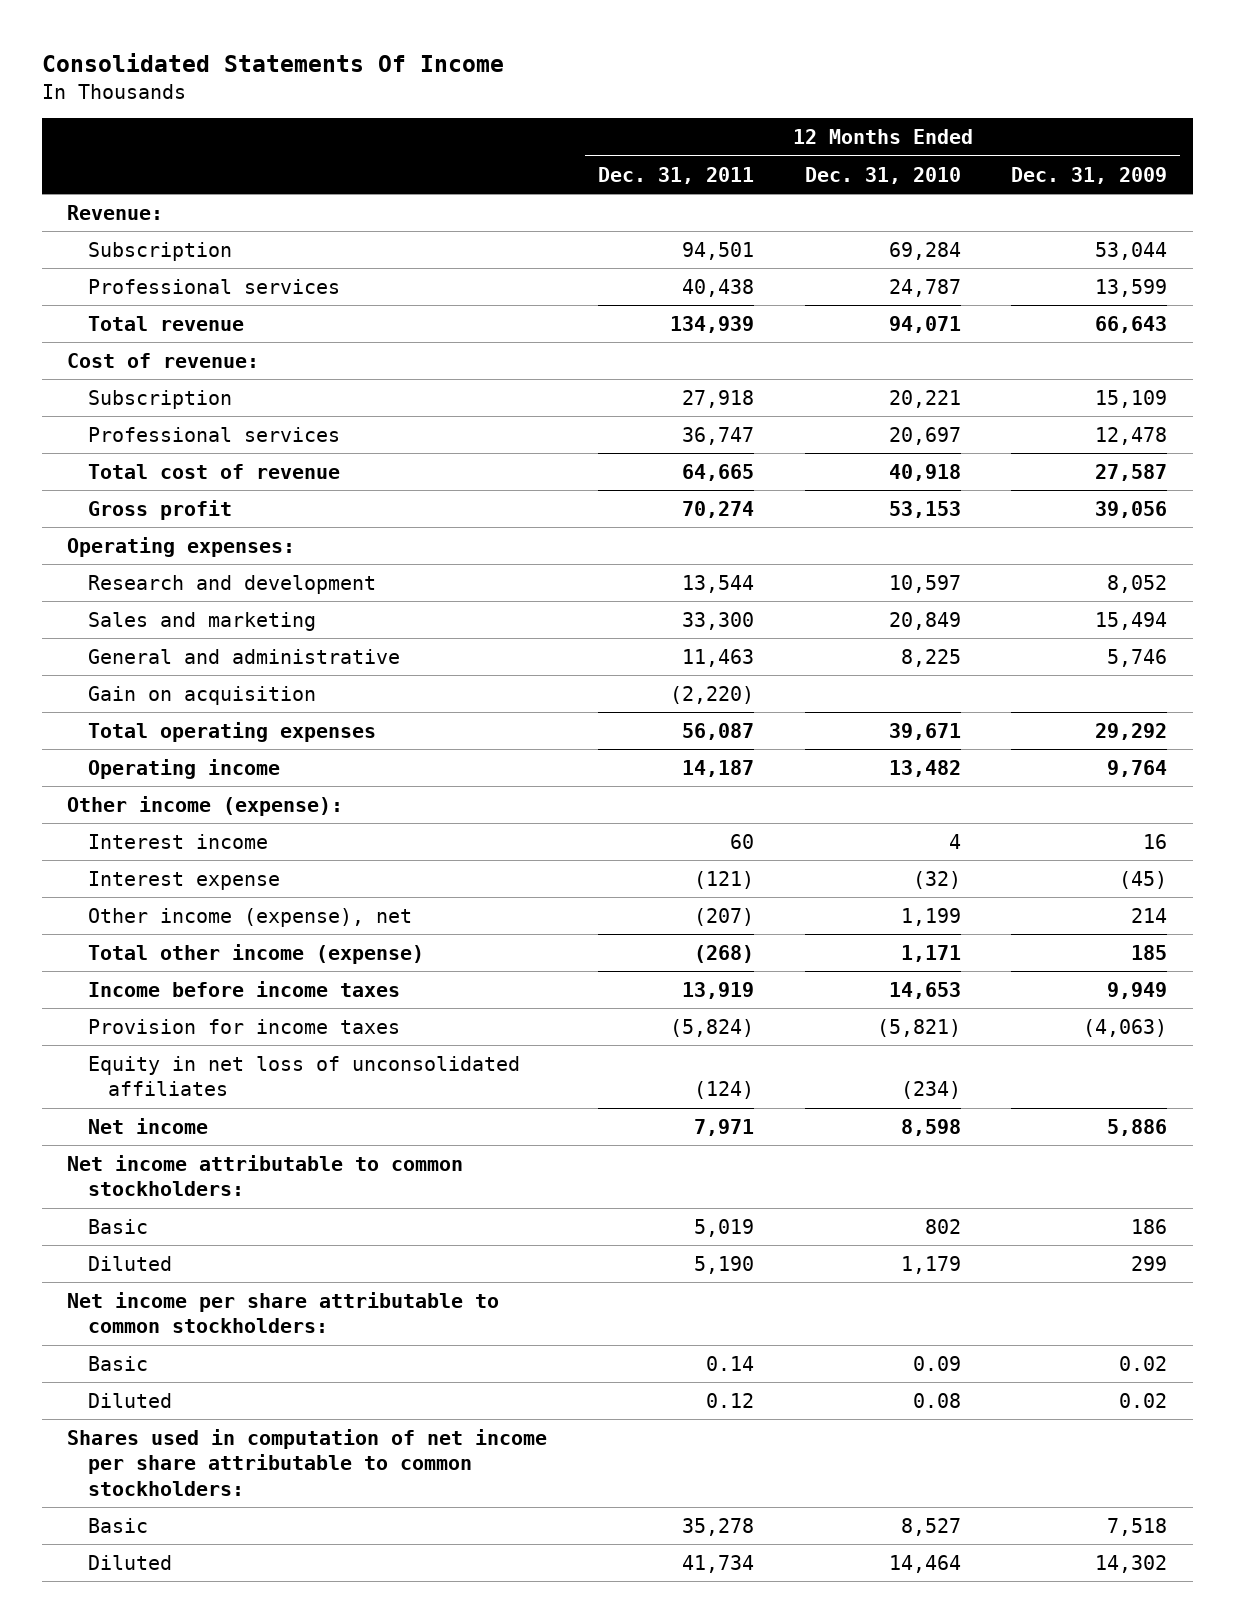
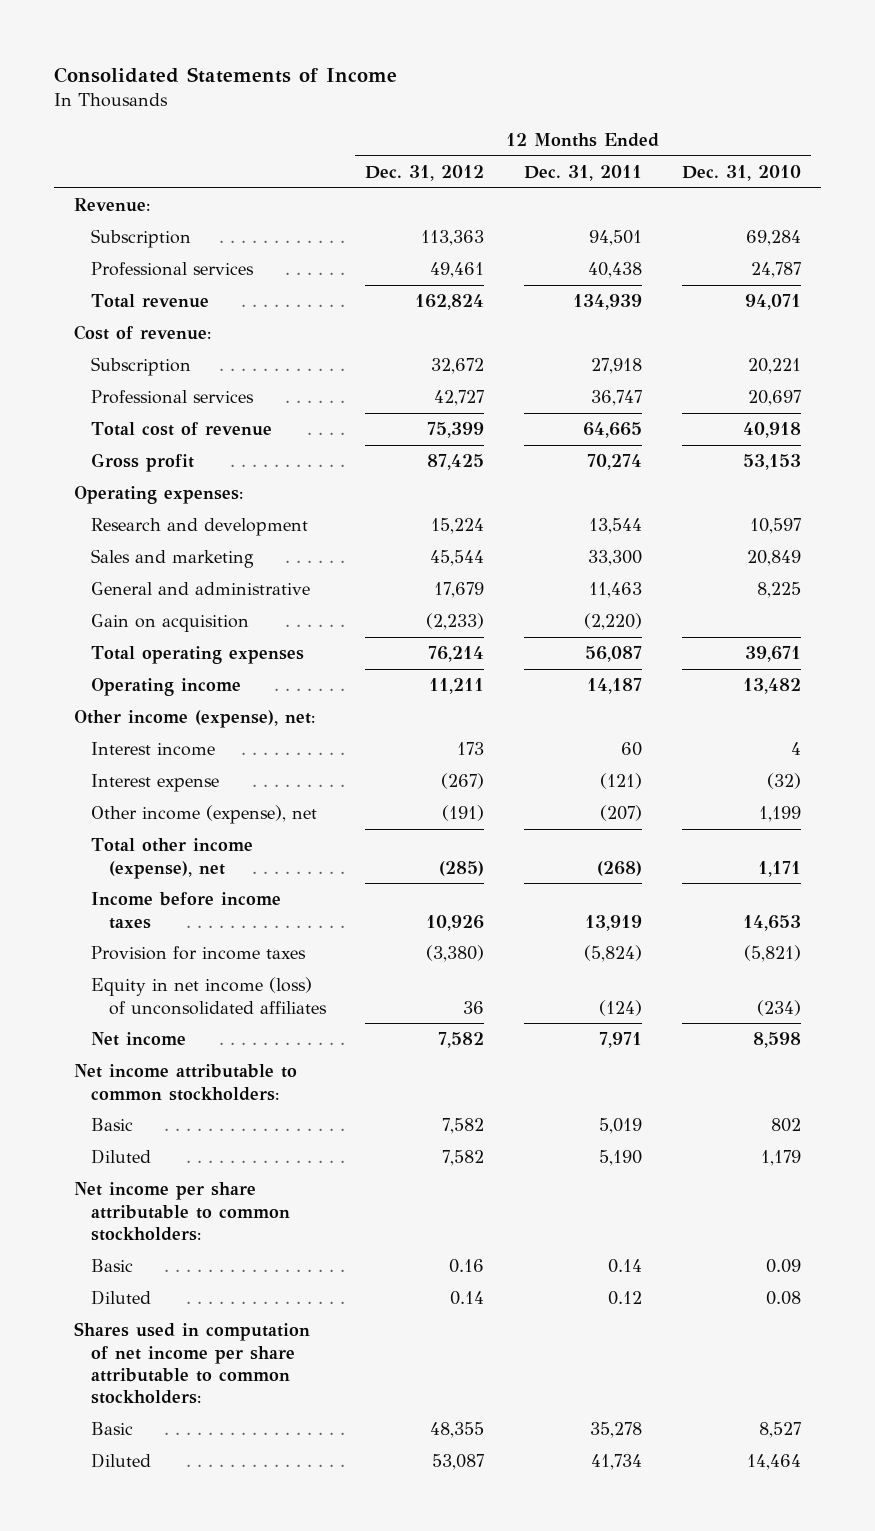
[41,53,504,73] Consolidated Statements Of Income -> [54,66,398,83] Consolidated Statements of Income
[1011,166,1168,184] Dec. 31, 2009 -> none
none -> [365,165,485,182] Dec. 31, 2012
[67,795,344,816] Other income (expense): -> [73,710,315,729] Other income (expense), net:
[87,943,424,964] Total other income (expense) -> [91,838,254,879] Total other income (expense), net
[87,1055,520,1097] Equity in net loss of unconsolidated affiliates -> [91,977,327,1015] Equity in net income (loss) of unconsolidated affiliates

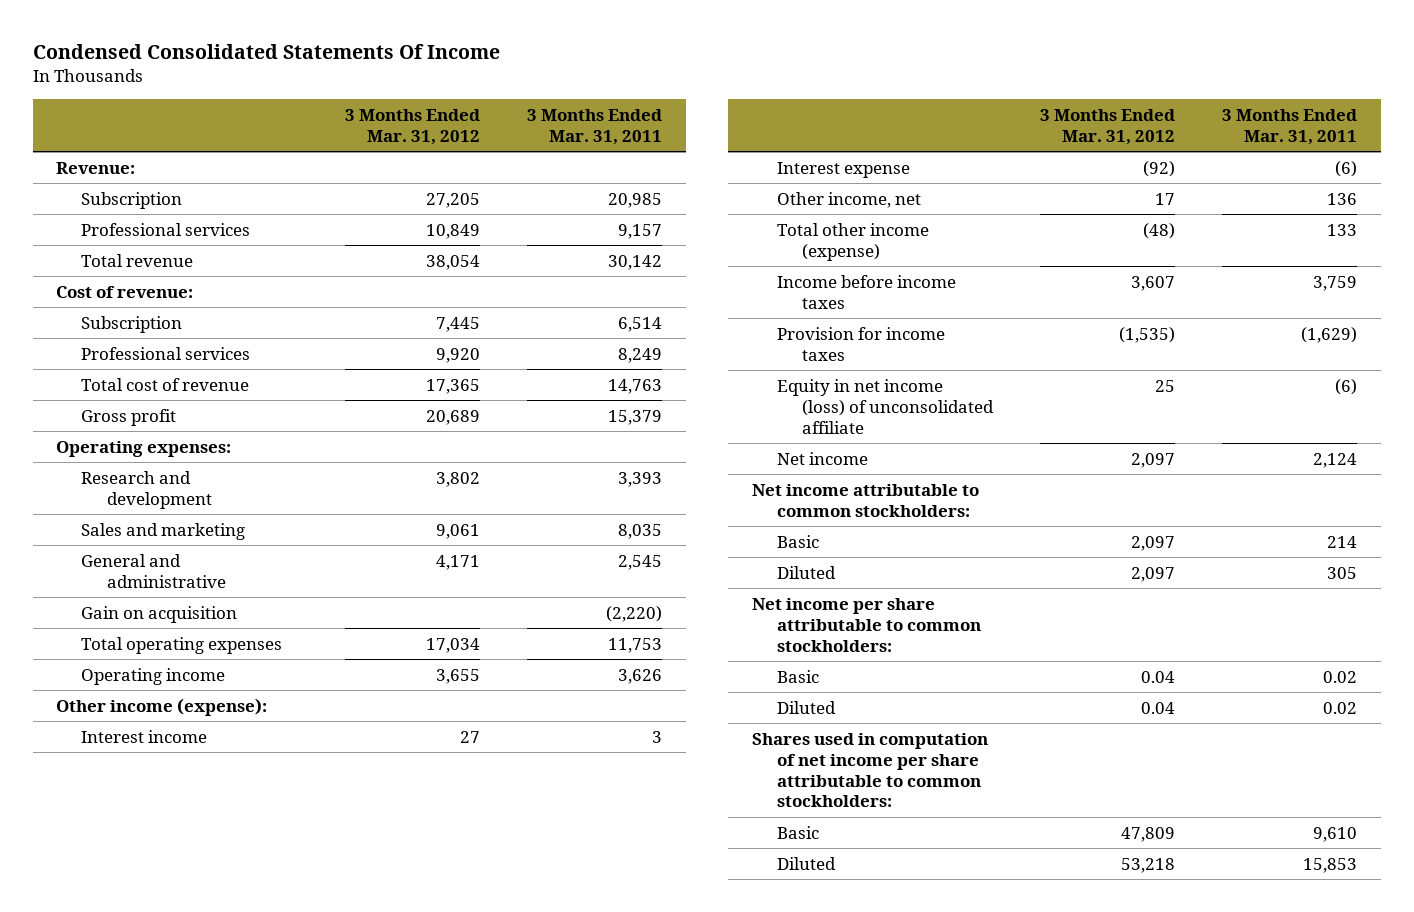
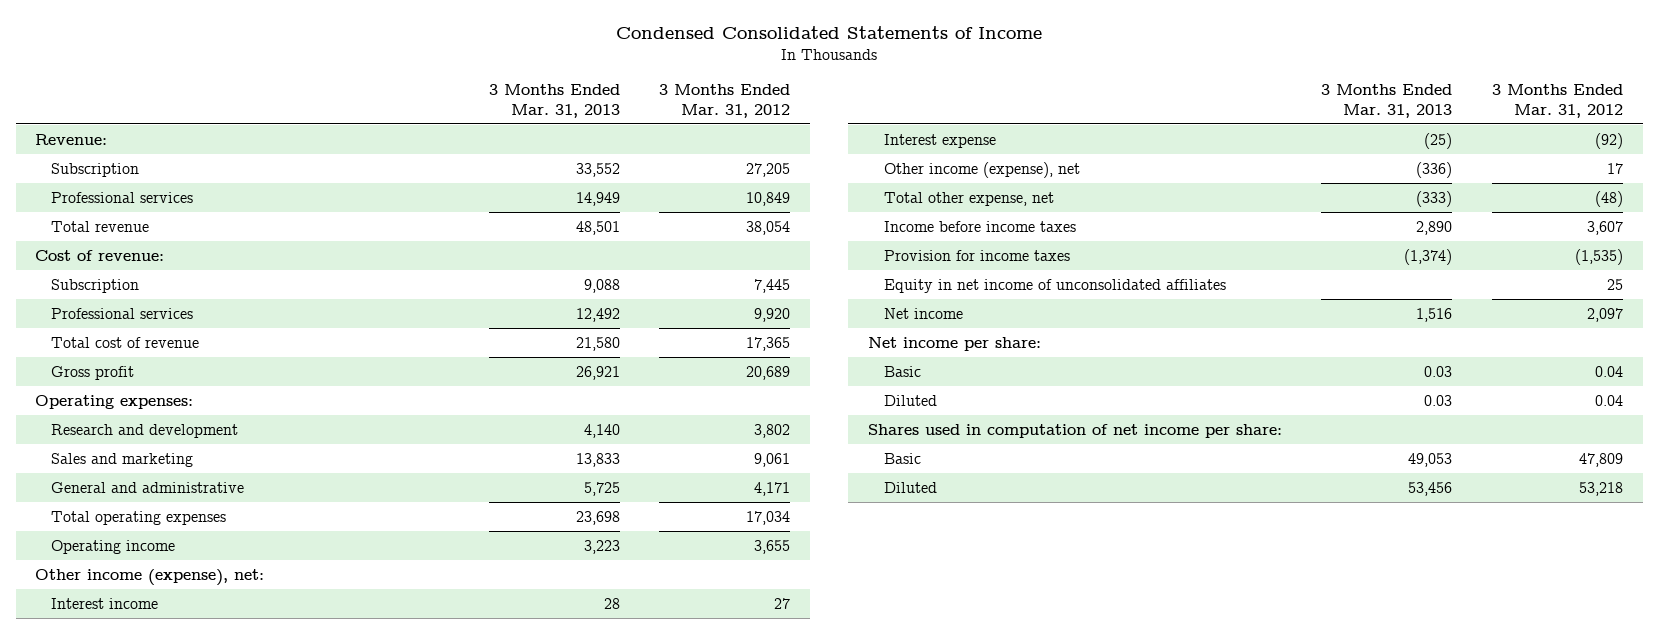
[32,44,500,60] Condensed Consolidated Statements Of Income -> [616,26,1043,40] Condensed Consolidated Statements of Income
[527,108,663,145] 3 Months Ended Mar. 31, 2011 -> none
none -> [488,84,620,118] 3 Months Ended Mar. 31, 2013
[81,605,238,623] Gain on acquisition -> none
[56,697,268,716] Other income (expense): -> [35,568,265,586] Other income (expense), net:
[776,191,921,208] Other income, net -> [883,161,1080,178] Other income (expense), net
[776,222,929,261] Total other income (expense) -> [883,191,1054,206] Total other expense, net
[776,378,994,434] Equity in net income (loss) of unconsolidated affiliate -> [883,278,1226,293] Equity in net income of unconsolidated affiliates
[751,483,979,517] Net income attributable to common stockholders: -> none
[776,534,819,548] Basic -> none
[776,565,836,579] Diluted -> none
[751,597,981,652] Net income per share attributable to common stockholders: -> [867,336,1041,351] Net income per share:
[751,732,988,808] Shares used in computation of net income per share attributable to common stockholders: -> [867,423,1282,438] Shares used in computation of net income per share:

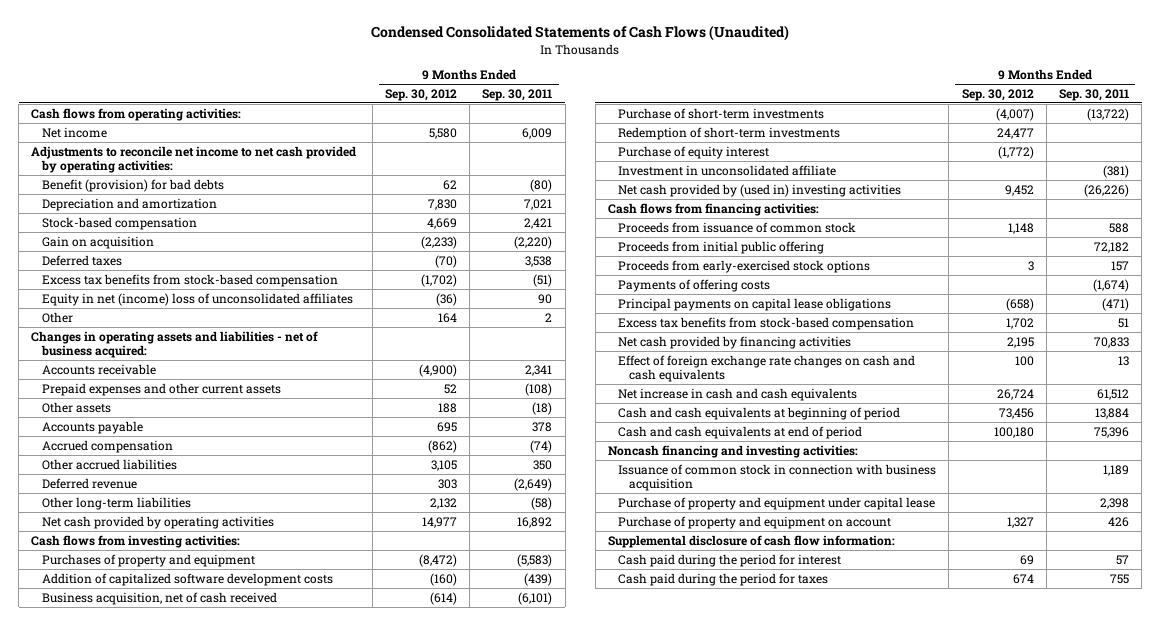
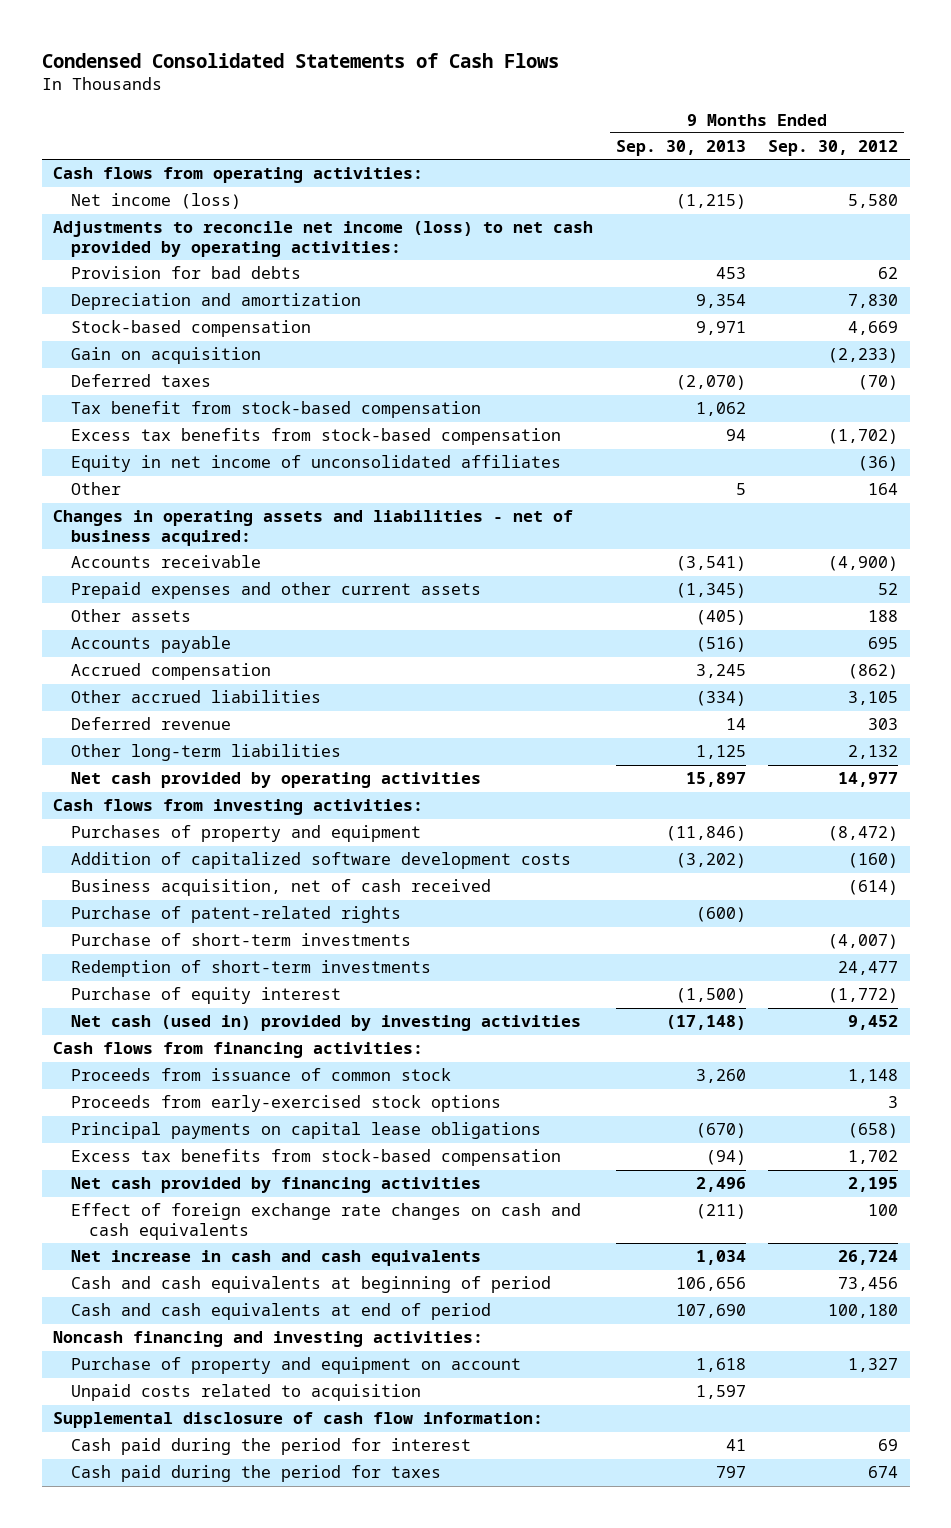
[371,25,790,42] Condensed Consolidated Statements of Cash Flows (Unaudited) -> [41,52,559,68] Condensed Consolidated Statements of Cash Flows
[482,88,553,101] Sep. 30, 2011 -> none
none -> [615,140,746,157] Sep. 30, 2013
[41,126,107,138] Net income -> [70,193,241,210] Net income (loss)
[31,145,357,173] Adjustments to reconcile net income to net cash provided by operating activities: -> [53,221,594,257] Adjustments to reconcile net income (loss) to net cash provided by operating activities:
[41,178,224,192] Benefit (provision) for bad debts -> [70,266,301,280] Provision for bad debts
none -> [70,401,481,419] Tax benefit from stock-based compensation
[41,292,353,306] Equity in net (income) loss of unconsolidated affiliates -> [70,455,561,473] Equity in net income of unconsolidated affiliates
none -> [70,906,401,924] Purchase of patent-related rights
[618,164,837,176] Investment in unconsolidated affiliate -> none
[618,183,902,197] Net cash provided by (used in) investing activities -> [70,1015,581,1032] Net cash (used in) provided by investing activities
[618,240,825,254] Proceeds from initial public offering -> none
[618,278,771,292] Payments of offering costs -> none
[618,463,937,491] Issuance of common stock in connection with business acquisition -> none
[618,496,936,510] Purchase of property and equipment under capital lease -> none
none -> [70,1384,421,1402] Unpaid costs related to acquisition

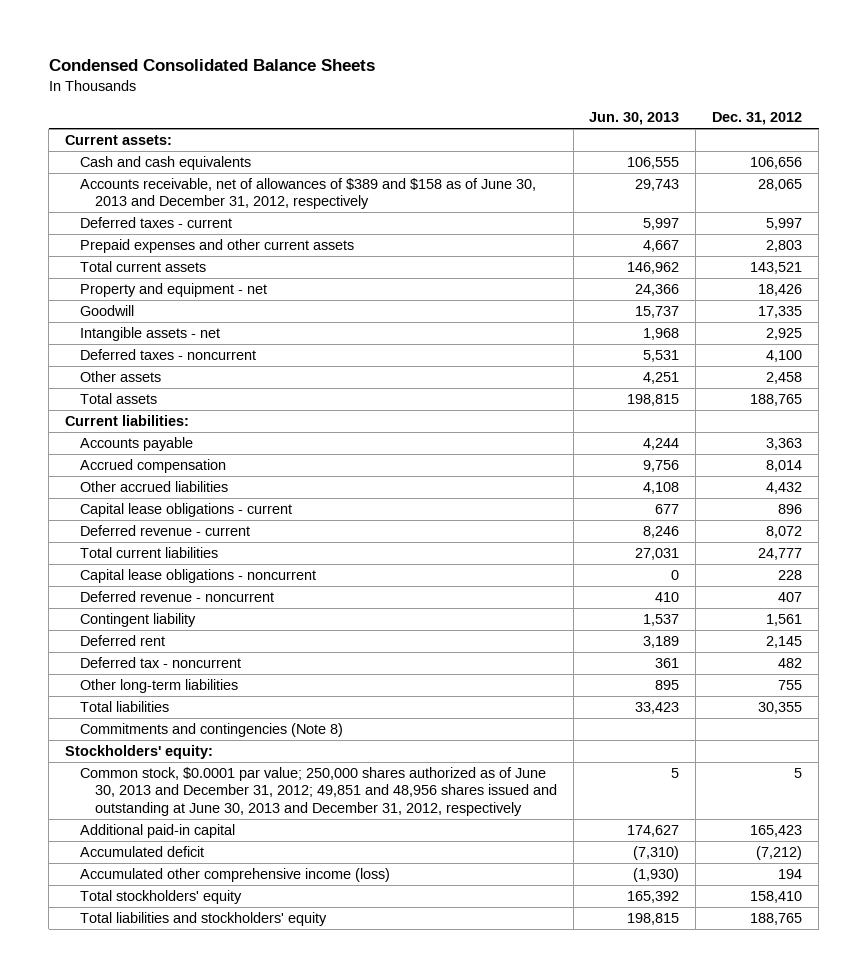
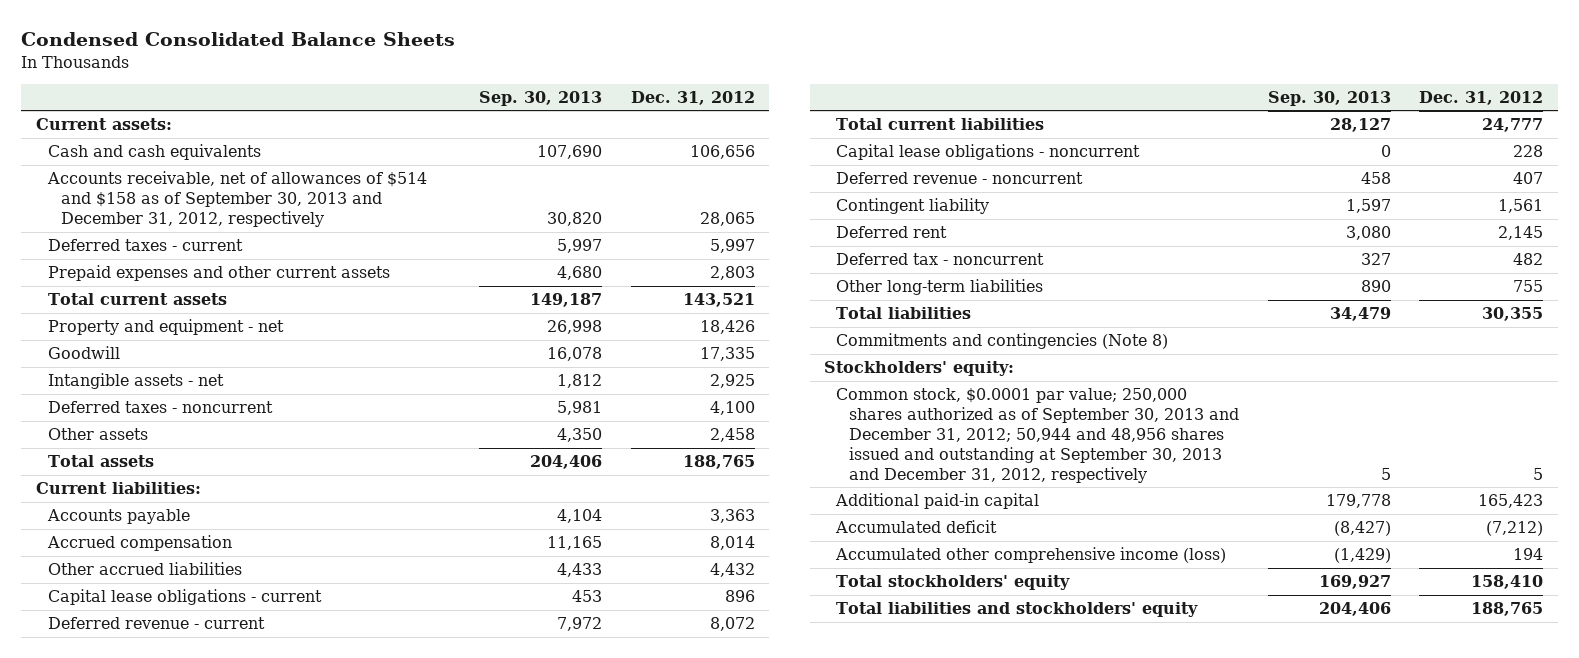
[589,112,680,126] Jun. 30, 2013 -> none
none -> [479,90,603,106] Sep. 30, 2013
[79,178,536,210] Accounts receivable, net of allowances of $389 and $158 as of June 30, 2013 and December 31, 2012, respectively -> [47,171,428,228] Accounts receivable, net of allowances of $514 and $158 as of September 30, 2013 and December 31, 2012, respectively
[79,767,557,816] Common stock, $0.0001 par value; 250,000 shares authorized as of June 30, 2013 and December 31, 2012; 49,851 and 48,956 shares issued and outstanding at June 30, 2013 and December 31, 2012, respectively -> [836,388,1240,483] Common stock, $0.0001 par value; 250,000 shares authorized as of September 30, 2013 and December 31, 2012; 50,944 and 48,956 shares issued and outstanding at September 30, 2013 and December 31, 2012, respectively

